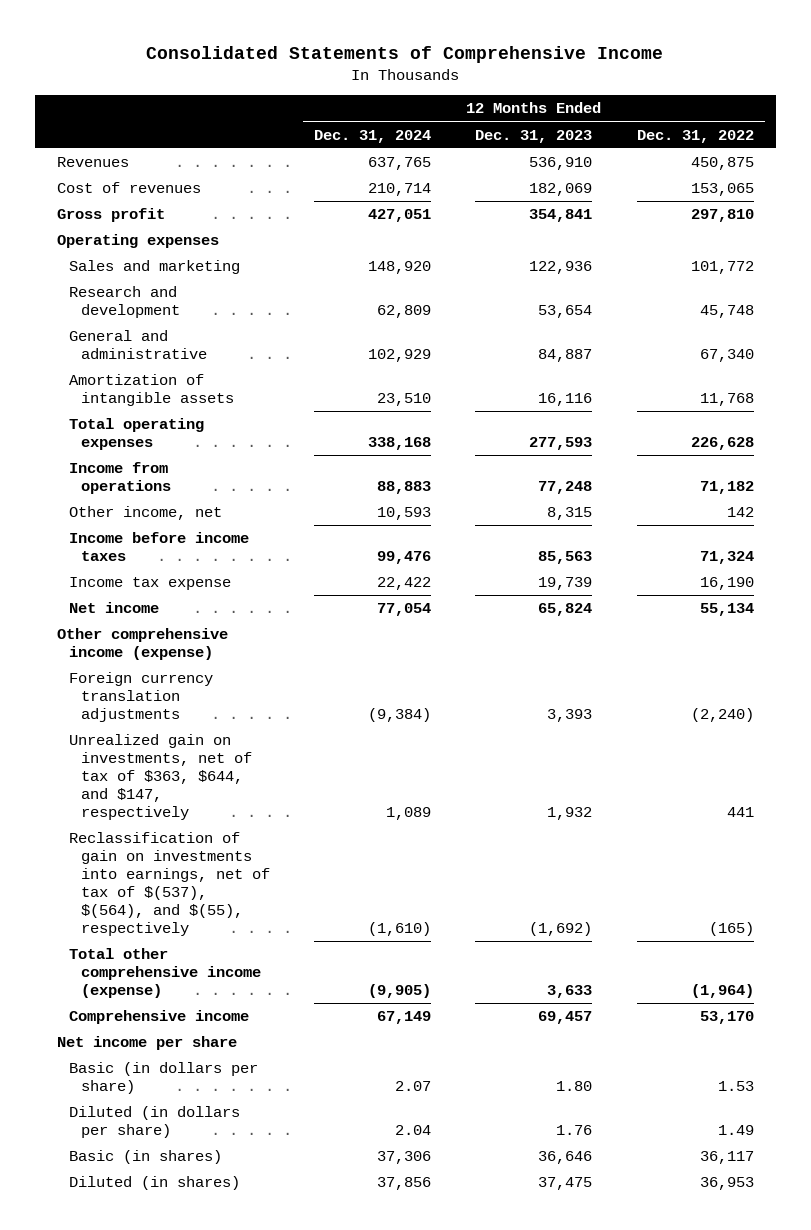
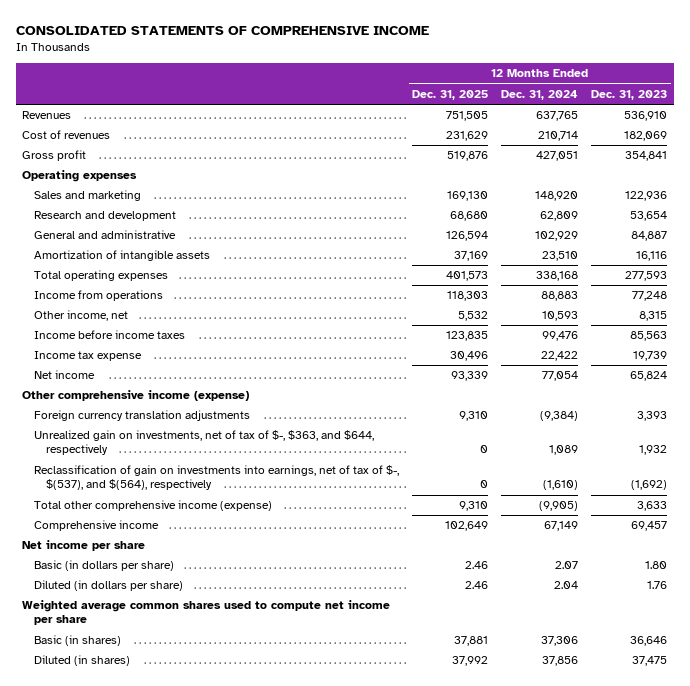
[146,45,664,63] Consolidated Statements of Comprehensive Income -> [15,25,429,35] CONSOLIDATED STATEMENTS OF COMPREHENSIVE INCOME
[636,129,754,143] Dec. 31, 2022 -> none
none -> [412,89,489,100] Dec. 31, 2025
[68,734,253,820] Unrealized gain on investments, net of tax of $363, $644, and $147, respectively -> [33,430,374,456] Unrealized gain on investments, net of tax of $-, $363, and $644, respectively
[68,832,271,936] Reclassification of gain on investments into earnings, net of tax of $(537), $(564), and $(55), respectively -> [33,465,399,491] Reclassification of gain on investments into earnings, net of tax of $-, $(537), and $(564), respectively
none -> [22,600,391,626] Weighted average common shares used to compute net income per share

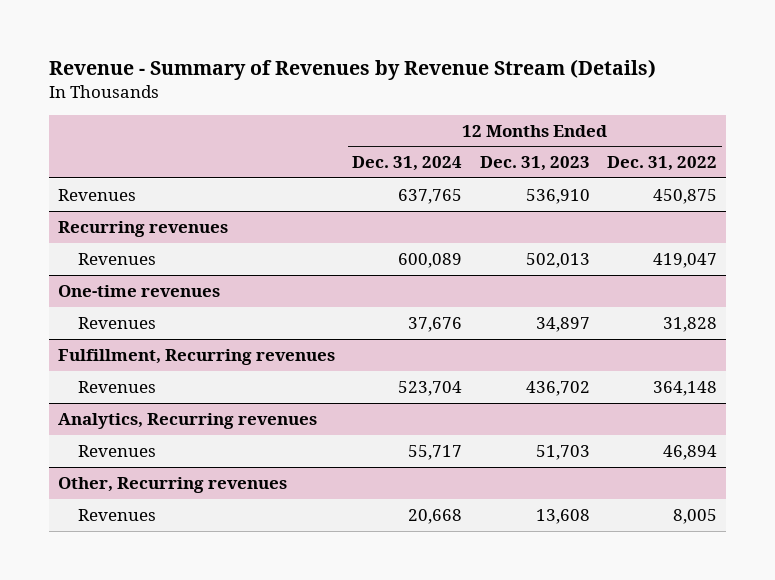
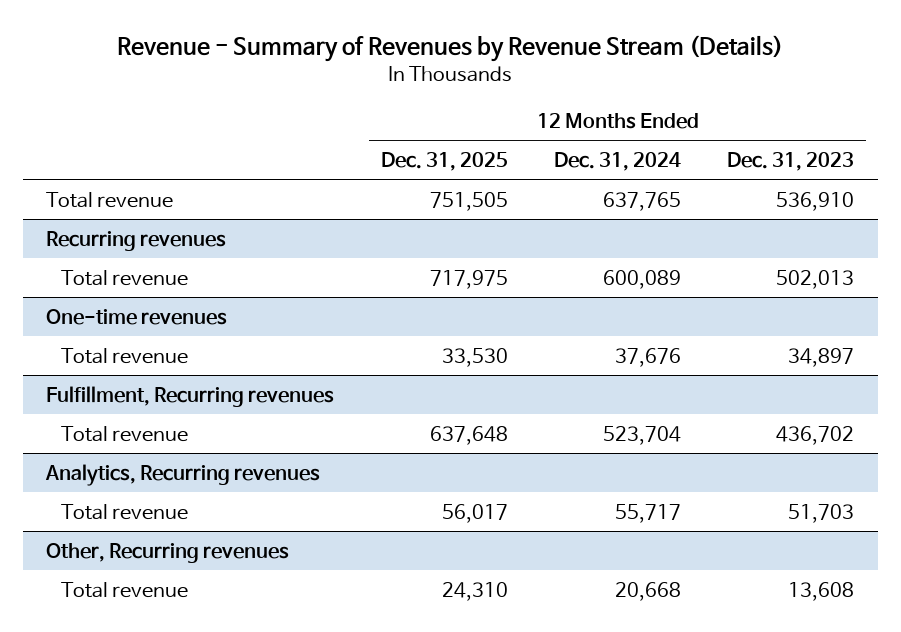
[607,156,718,172] Dec. 31, 2022 -> none
none -> [380,151,508,171] Dec. 31, 2025
[57,188,136,201] Revenues -> [46,191,174,208] Total revenue
[77,252,156,265] Revenues -> [61,269,189,286] Total revenue
[77,316,156,329] Revenues -> [61,347,189,364] Total revenue
[77,380,156,393] Revenues -> [61,425,189,442] Total revenue
[77,444,156,457] Revenues -> [61,503,189,520] Total revenue
[77,508,156,521] Revenues -> [61,581,189,598] Total revenue

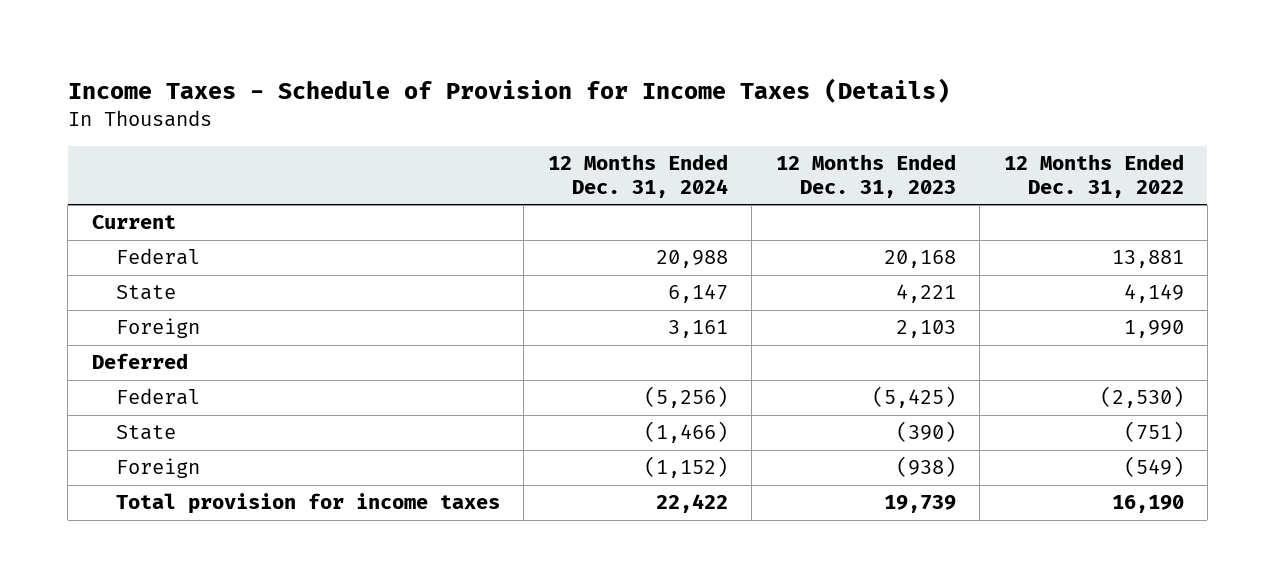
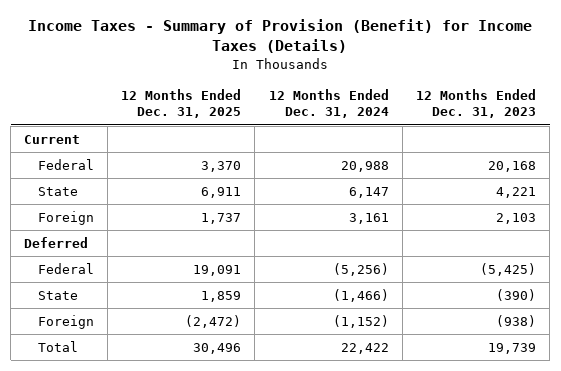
[67,77,950,103] Income Taxes - Schedule of Provision for Income Taxes (Details) -> [28,18,533,54] Income Taxes - Summary of Provision (Benefit) for Income Taxes (Details)
[1003,153,1184,199] 12 Months Ended Dec. 31, 2022 -> none
none -> [121,89,242,119] 12 Months Ended Dec. 31, 2025
[115,493,500,515] Total provision for income taxes -> [37,340,78,352] Total

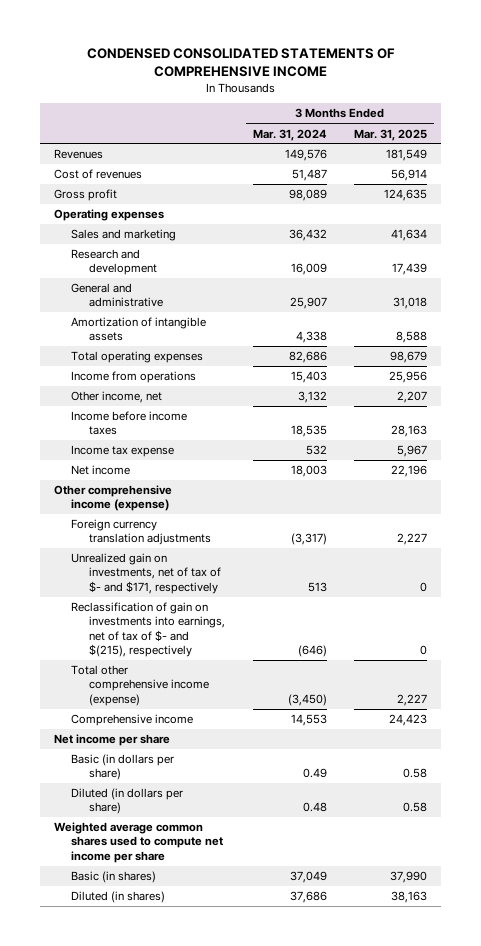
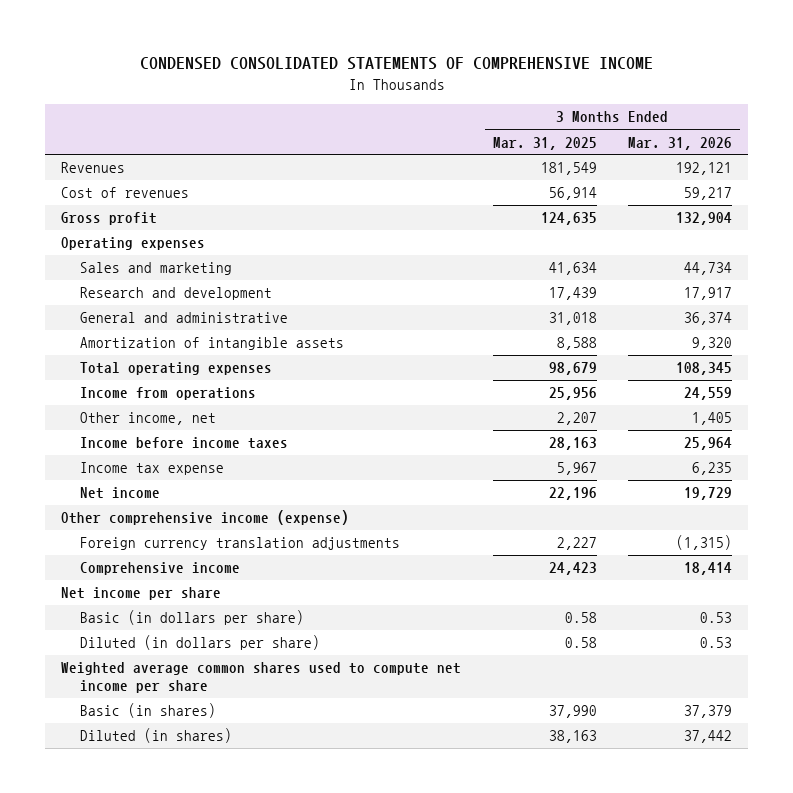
[252,128,327,141] Mar. 31, 2024 -> none
none -> [628,136,733,150] Mar. 31, 2026
[71,553,222,594] Unrealized gain on investments, net of tax of $- and $171, respectively -> none
[71,602,226,657] Reclassification of gain on investments into earnings, net of tax of $- and $(215), respectively -> none
[71,665,210,706] Total other comprehensive income (expense) -> none

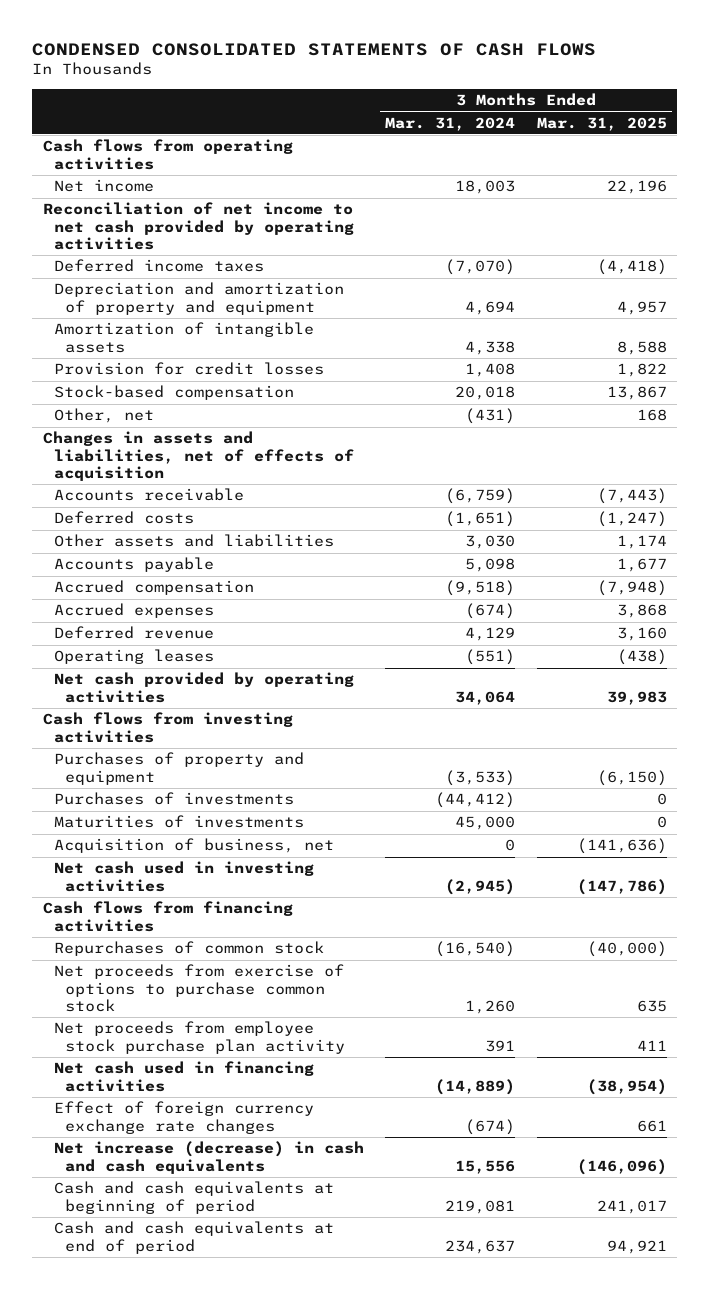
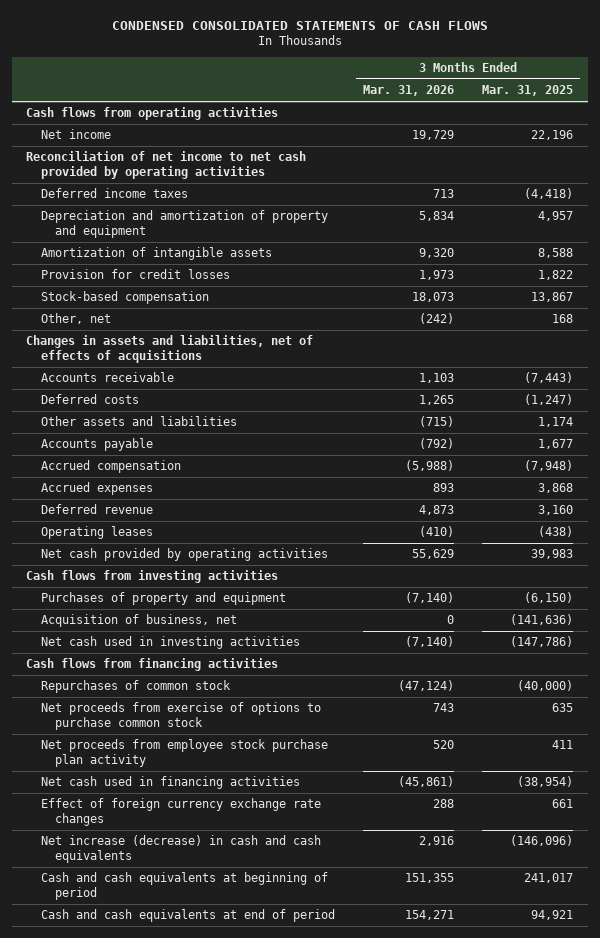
[385,116,516,131] Mar. 31, 2024 -> none
none -> [363,85,455,97] Mar. 31, 2026
[42,431,354,481] Changes in assets and liabilities, net of effects of acquisition -> [26,335,314,363] Changes in assets and liabilities, net of effects of acquisitions
[53,792,294,806] Purchases of investments -> none
[53,815,304,829] Maturities of investments -> none

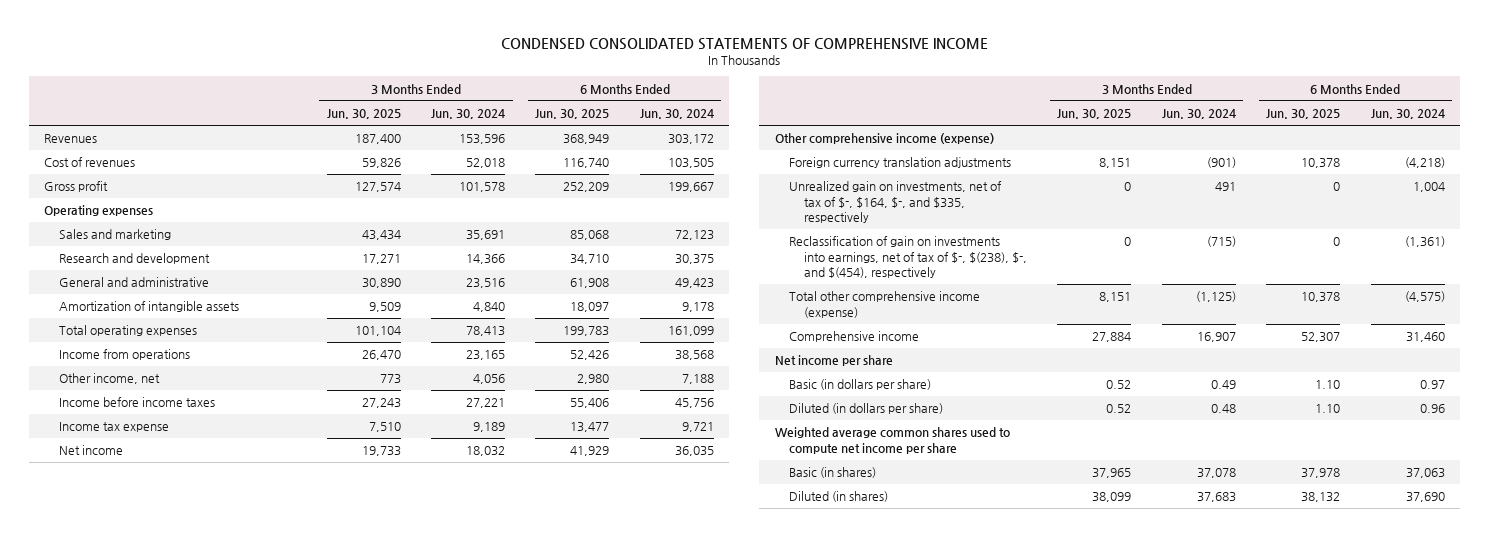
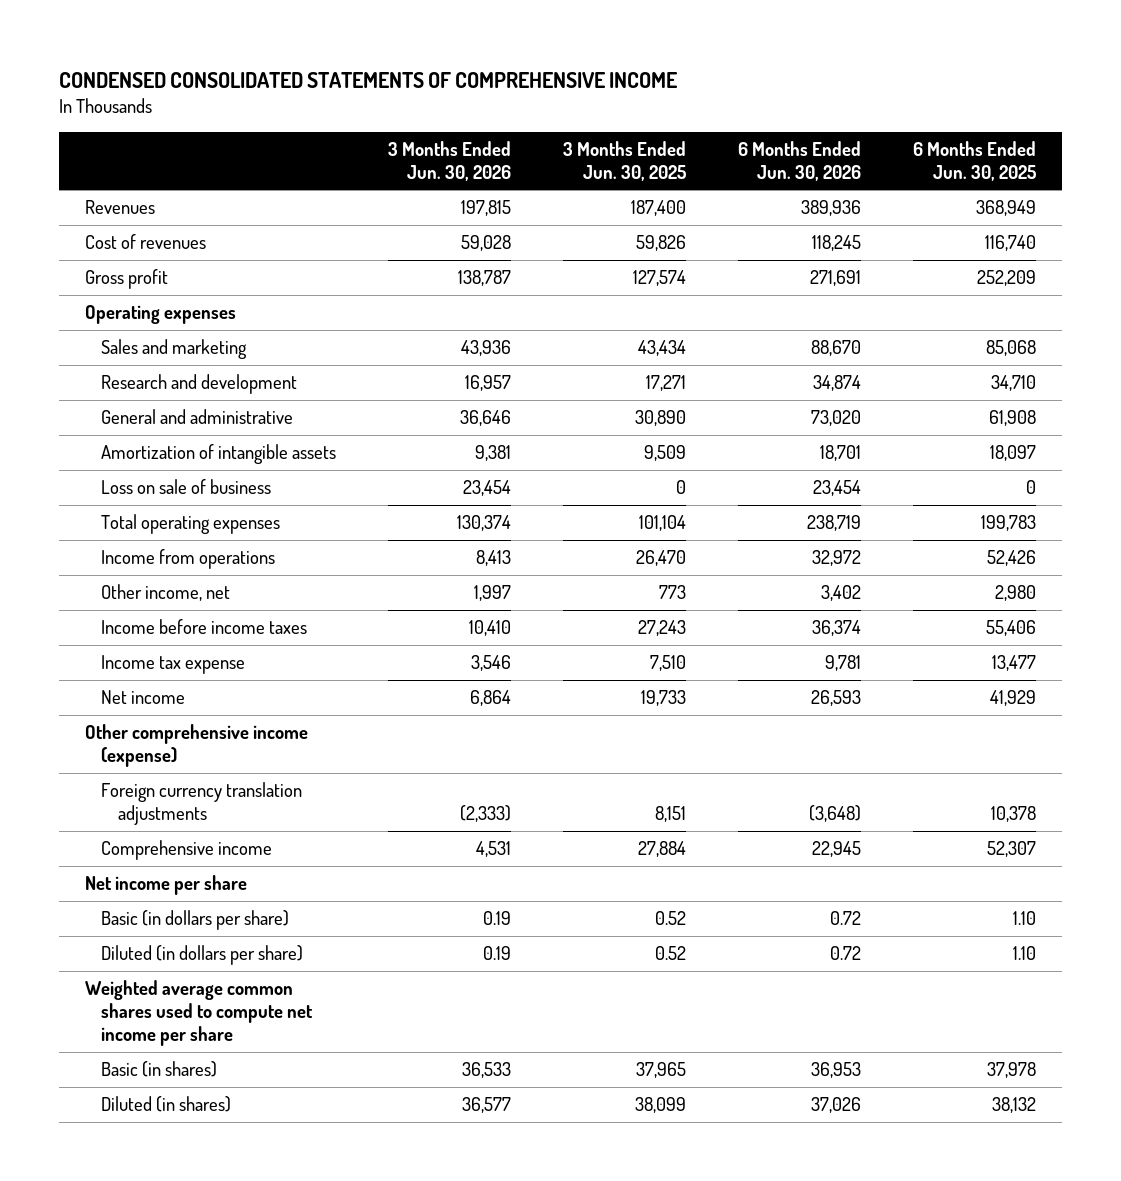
[431,109,506,120] Jun. 30, 2024 -> none
[639,109,714,120] Jun. 30, 2024 -> none
none -> [388,140,512,181] 3 Months Ended Jun. 30, 2026
none -> [738,140,862,181] 6 Months Ended Jun. 30, 2026
none -> [101,479,272,495] Loss on sale of business
[789,181,1003,223] Unrealized gain on investments, net of tax of $-, $164, $-, and $335, respectively -> none
[789,236,1027,278] Reclassification of gain on investments into earnings, net of tax of $-, $(238), $-, and $(454), respectively -> none
[789,291,981,318] Total other comprehensive income (expense) -> none

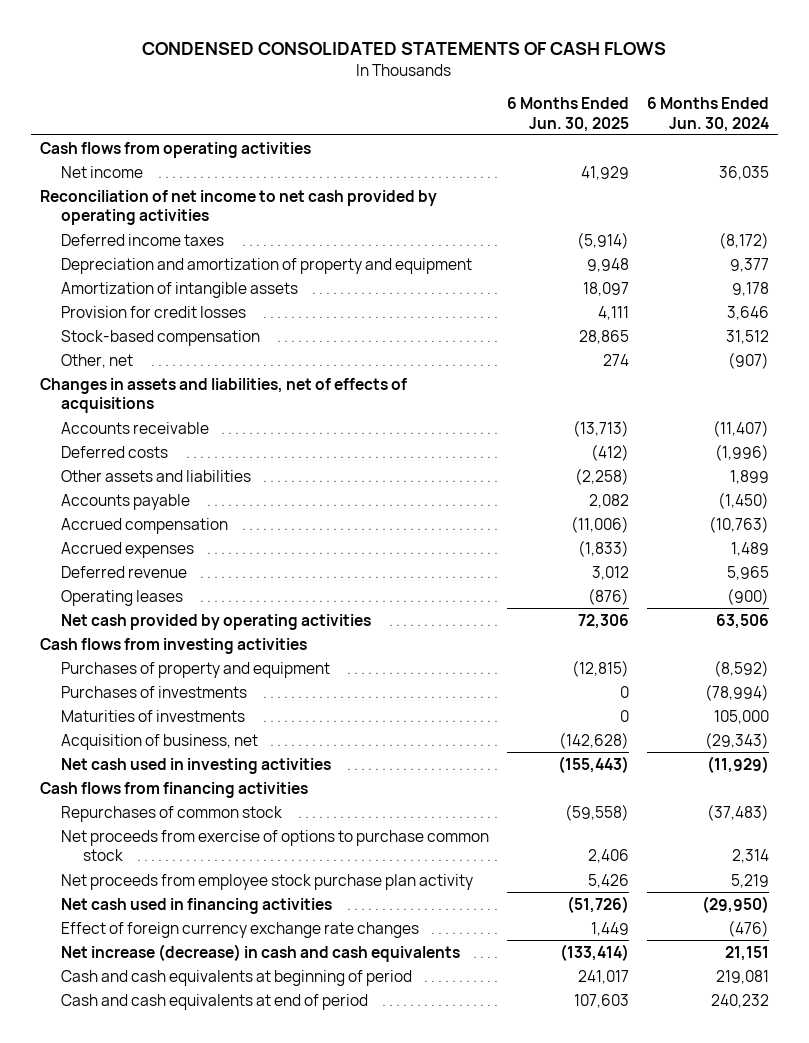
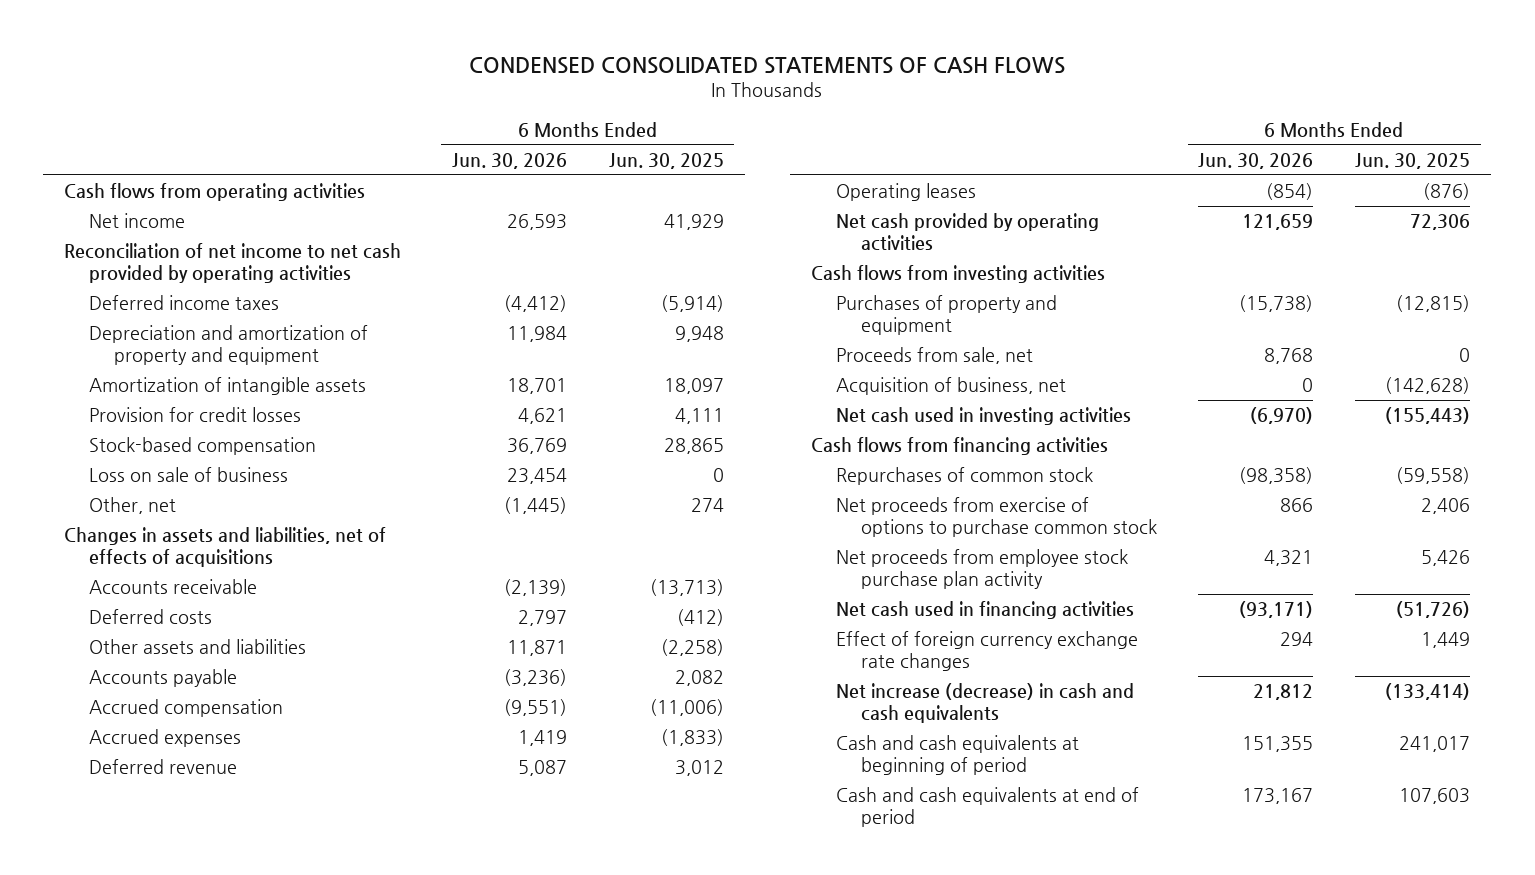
[646,96,769,132] 6 Months Ended Jun. 30, 2024 -> none
none -> [451,153,567,170] Jun. 30, 2026
none -> [89,467,289,483] Loss on sale of business
[61,685,248,698] Purchases of investments -> none
[61,709,246,722] Maturities of investments -> none
none -> [835,347,1033,365] Proceeds from sale, net

